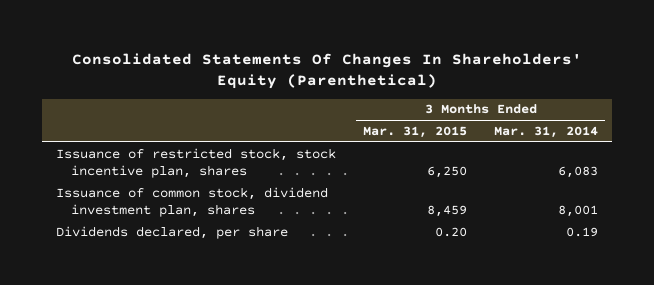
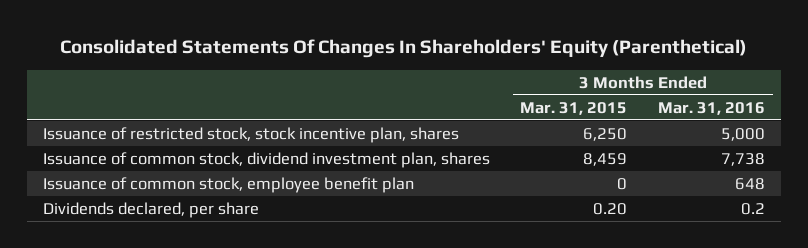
[494,126,599,139] Mar. 31, 2014 -> none
none -> [658,101,766,115] Mar. 31, 2016
none -> [42,176,414,193] Issuance of common stock, employee benefit plan

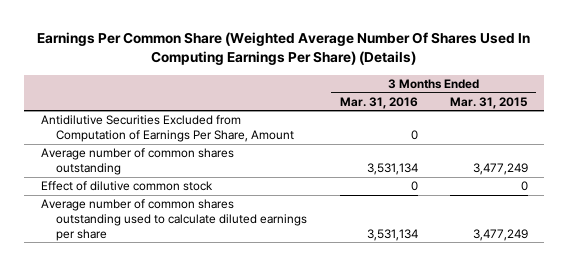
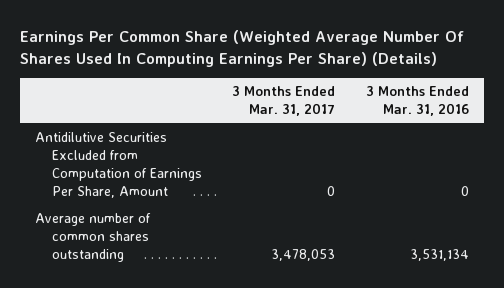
[449,96,528,109] Mar. 31, 2015 -> none
none -> [232,86,336,117] 3 Months Ended Mar. 31, 2017
[40,181,213,192] Effect of dilutive common stock -> none
[40,199,308,241] Average number of common shares outstanding used to calculate diluted earnings per share -> none

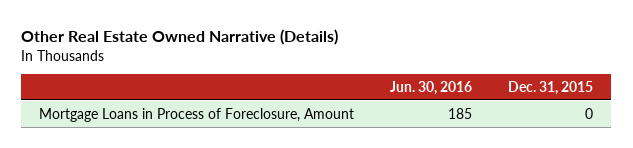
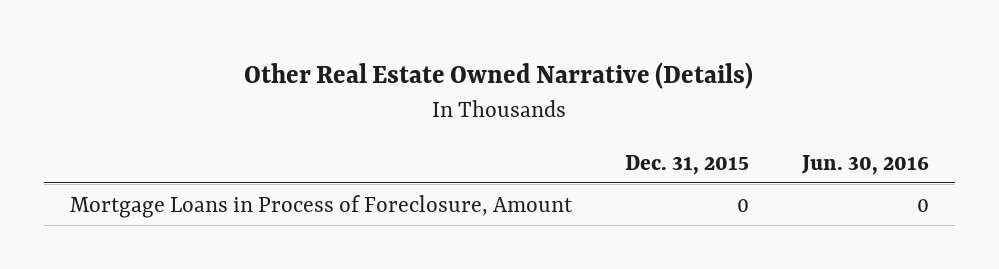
[448,107,473,119] 185 -> [916,198,929,212] 0

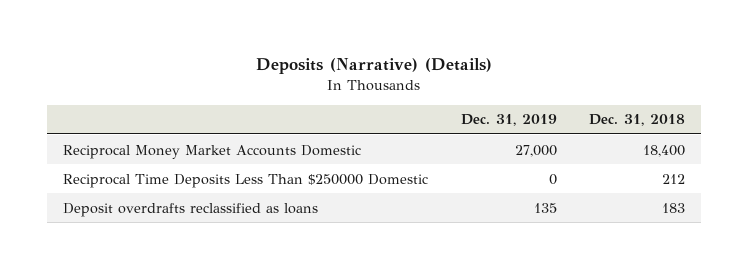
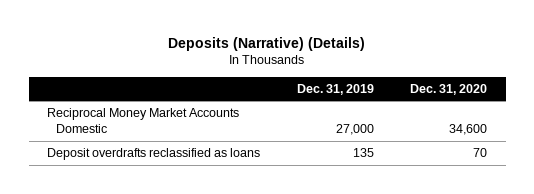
[588,114,685,127] Dec. 31, 2018 -> none
none -> [410,83,488,95] Dec. 31, 2020
[63,173,429,188] Reciprocal Time Deposits Less Than $250000 Domestic -> none

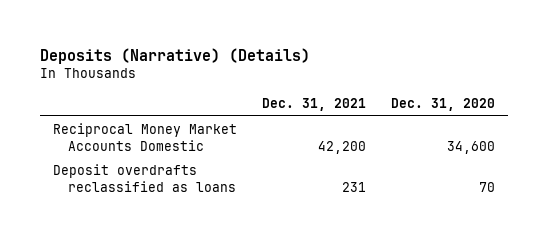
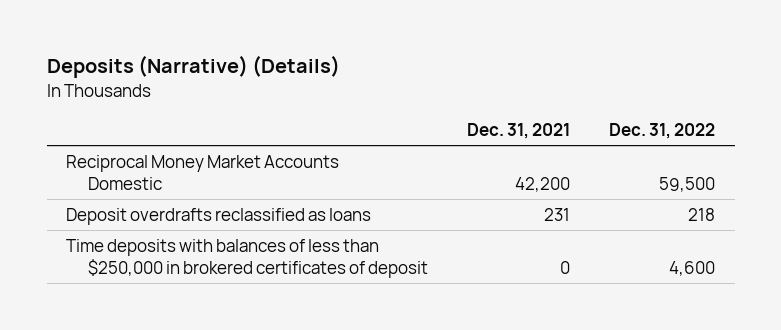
[391,98,496,112] Dec. 31, 2020 -> none
none -> [609,122,716,139] Dec. 31, 2022
none -> [66,238,428,279] Time deposits with balances of less than $250,000 in brokered certificates of deposit

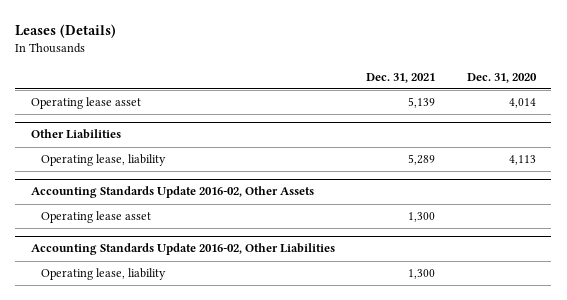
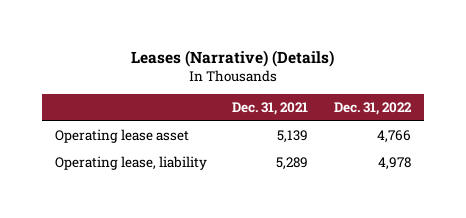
[15,23,117,38] Leases (Details) -> [130,49,334,67] Leases (Narrative) (Details)
[466,72,537,83] Dec. 31, 2020 -> none
none -> [334,102,413,116] Dec. 31, 2022
[31,129,122,140] Other Liabilities -> none
[31,186,315,199] Accounting Standards Update 2016-02, Other Assets -> none
[41,211,152,224] Operating lease asset -> none
[31,243,336,256] Accounting Standards Update 2016-02, Other Liabilities -> none
[41,268,167,281] Operating lease, liability -> none

